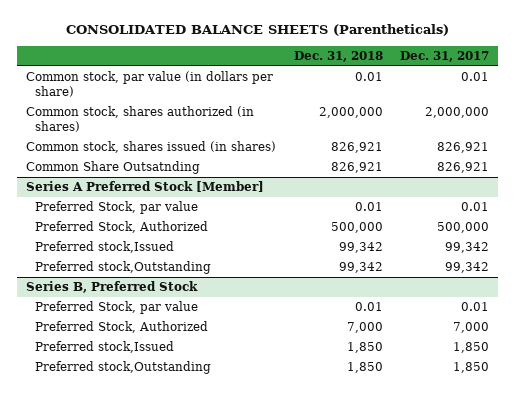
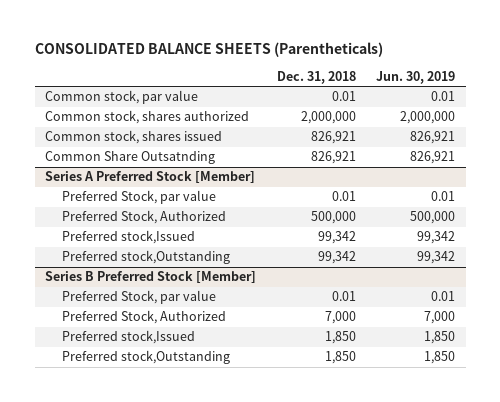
[400,50,490,62] Dec. 31, 2017 -> none
none -> [376,70,456,84] Jun. 30, 2019
[25,71,273,97] Common stock, par value (in dollars per share) -> [45,90,199,105] Common stock, par value
[25,106,254,132] Common stock, shares authorized (in shares) -> [45,110,250,125] Common stock, shares authorized
[25,141,276,154] Common stock, shares issued (in shares) -> [45,130,223,145] Common stock, shares issued
[25,281,198,294] Series B, Preferred Stock -> [45,271,257,284] Series B Preferred Stock [Member]

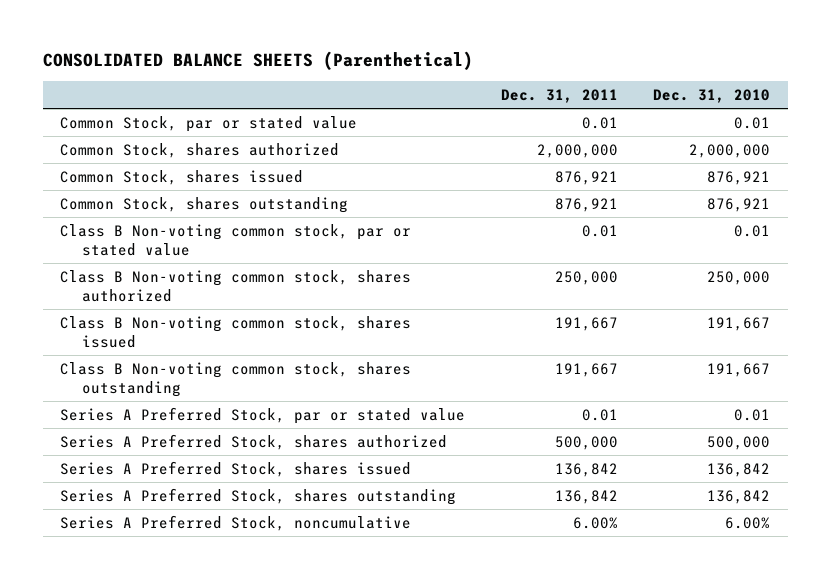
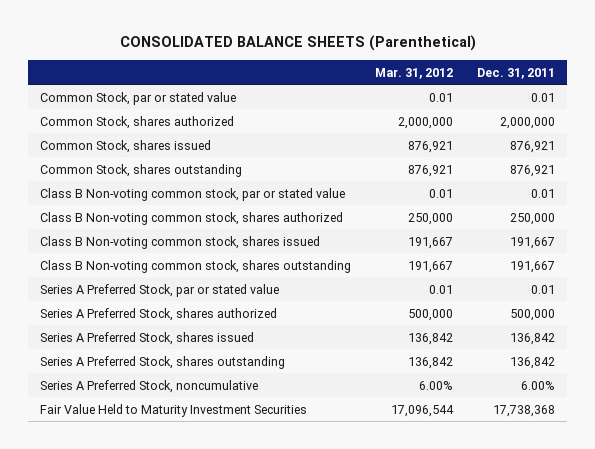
[653,88,771,103] Dec. 31, 2010 -> none
none -> [375,67,454,79] Mar. 31, 2012
none -> [40,403,308,417] Fair Value Held to Maturity Investment Securities

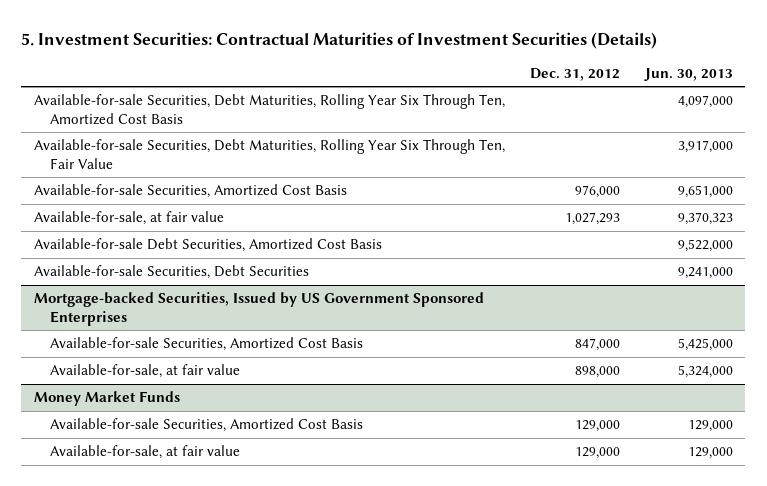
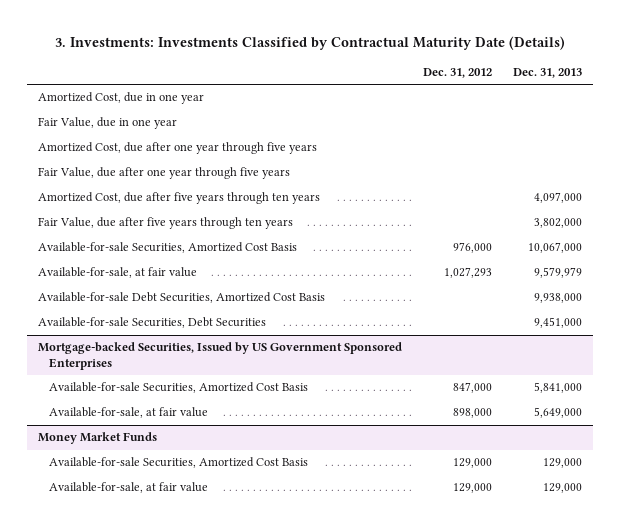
[21,31,658,49] 5. Investment Securities: Contractual Maturities of Investment Securities (Details) -> [55,35,566,50] 3. Investments: Investments Classified by Contractual Maturity Date (Details)
[643,67,733,81] Jun. 30, 2013 -> none
none -> [513,67,583,78] Dec. 31, 2013
none -> [37,92,204,105] Amortized Cost, due in one year
none -> [37,117,177,130] Fair Value, due in one year
none -> [37,142,317,155] Amortized Cost, due after one year through five years
none -> [37,167,290,180] Fair Value, due after one year through five years
[33,94,505,125] Available-for-sale Securities, Debt Maturities, Rolling Year Six Through Ten, Amortized Cost Basis -> [37,192,320,205] Amortized Cost, due after five years through ten years
[33,139,505,169] Available-for-sale Securities, Debt Maturities, Rolling Year Six Through Ten, Fair Value -> [37,217,293,230] Fair Value, due after five years through ten years

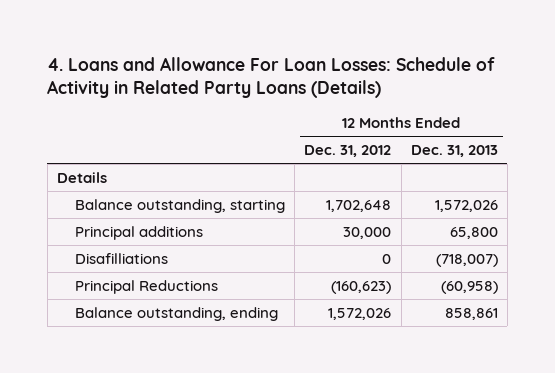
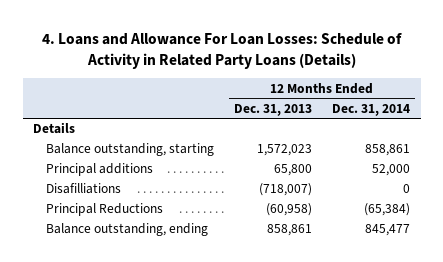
[304,144,392,157] Dec. 31, 2012 -> none
none -> [332,103,411,116] Dec. 31, 2014
[434,199,498,212] 1,572,026 -> [257,144,313,157] 1,572,023

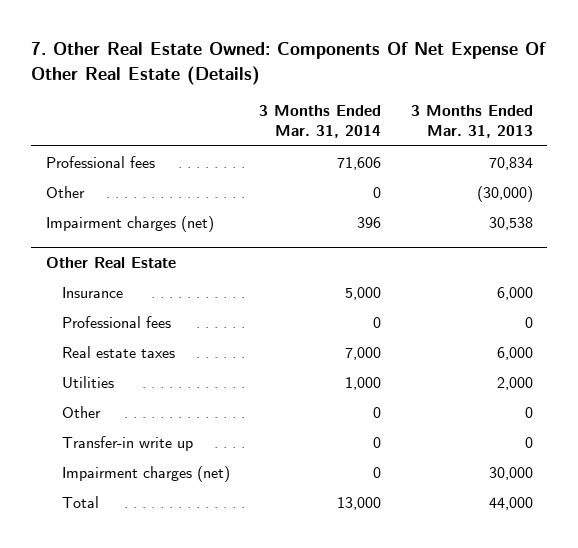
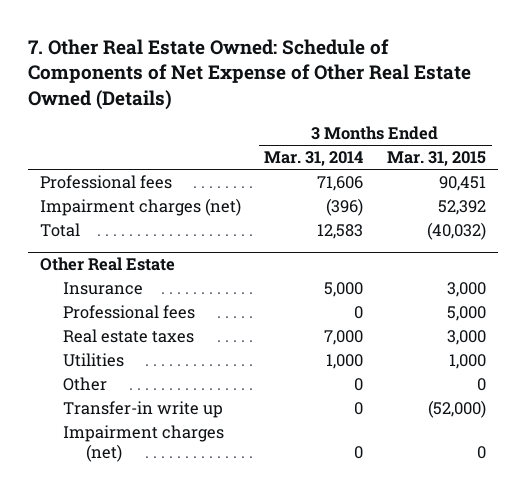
[30,42,546,85] 7. Other Real Estate Owned: Components Of Net Expense Of Other Real Estate (Details) -> [28,38,472,110] 7. Other Real Estate Owned: Schedule of Components of Net Expense of Other Real Estate Owned (Details)
[410,104,533,139] 3 Months Ended Mar. 31, 2013 -> none
none -> [387,151,487,167] Mar. 31, 2015
[45,185,85,198] Other -> none
[357,216,382,228] 396 -> [326,198,364,217] (396)
none -> [39,223,80,238] Total
[61,495,99,508] Total -> none

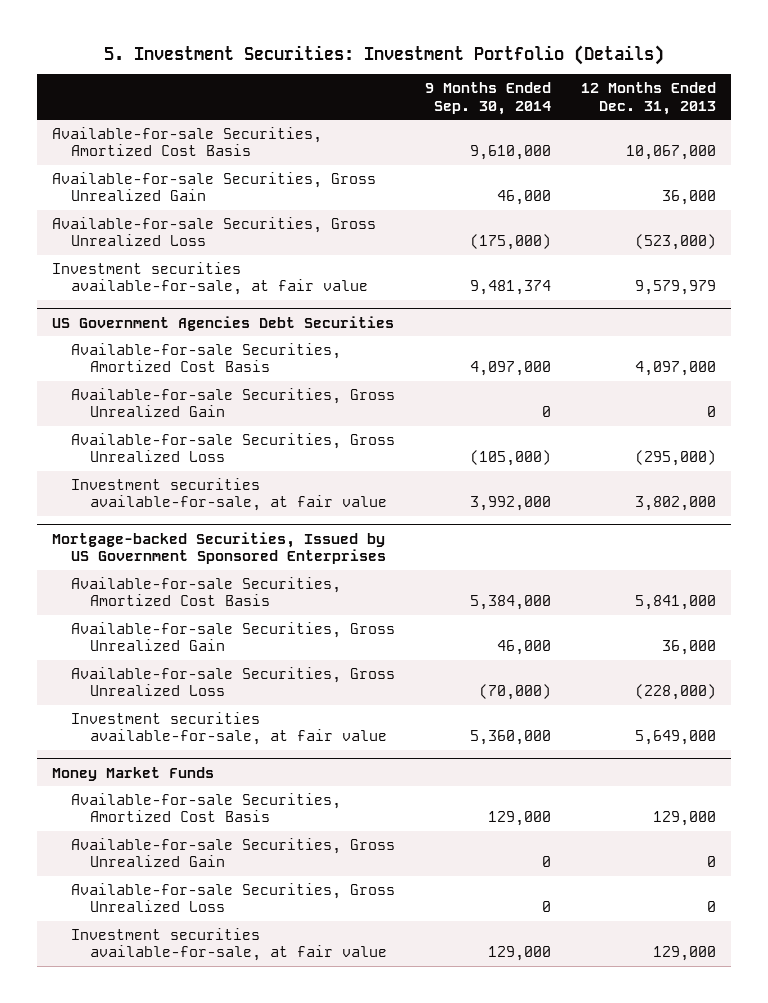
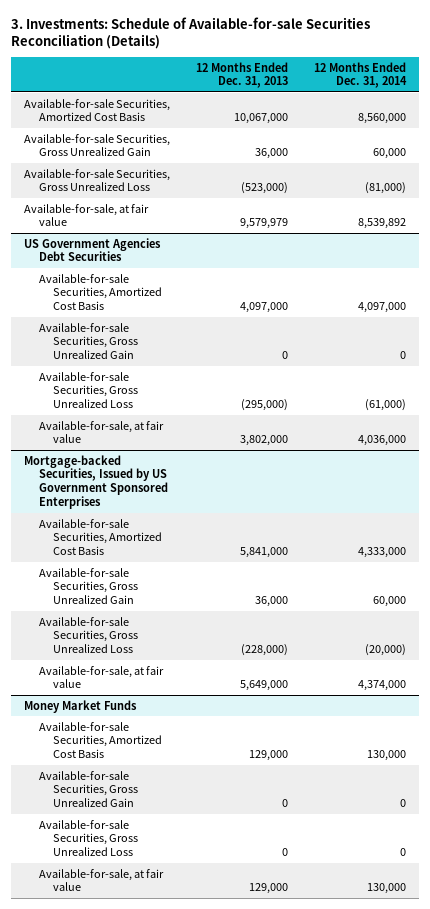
[103,44,664,65] 5. Investment Securities: Investment Portfolio (Details) -> [11,16,371,49] 3. Investments: Schedule of Available-for-sale Securities Reconciliation (Details)
[424,82,551,115] 9 Months Ended Sep. 30, 2014 -> none
none -> [313,61,407,89] 12 Months Ended Dec. 31, 2014
[51,261,369,296] Investment securities available-for-sale, at fair value -> [24,203,150,227] Available-for-sale, at fair value
[71,477,388,512] Investment securities available-for-sale, at fair value -> [38,420,164,444] Available-for-sale, at fair value
[71,711,388,746] Investment securities available-for-sale, at fair value -> [38,665,164,689] Available-for-sale, at fair value
[71,927,388,962] Investment securities available-for-sale, at fair value -> [38,868,164,892] Available-for-sale, at fair value

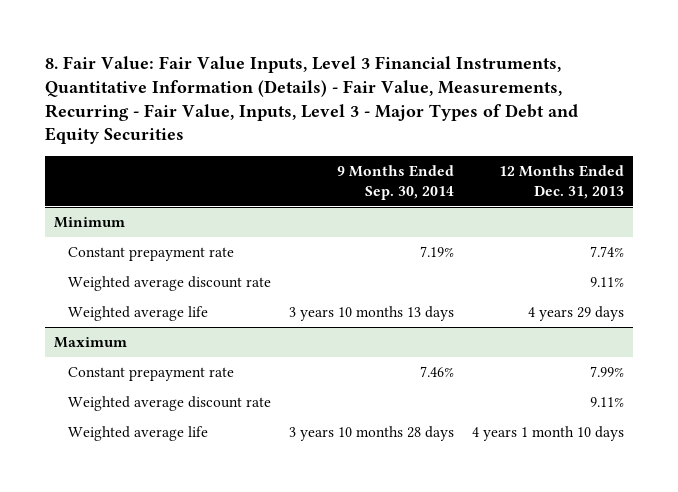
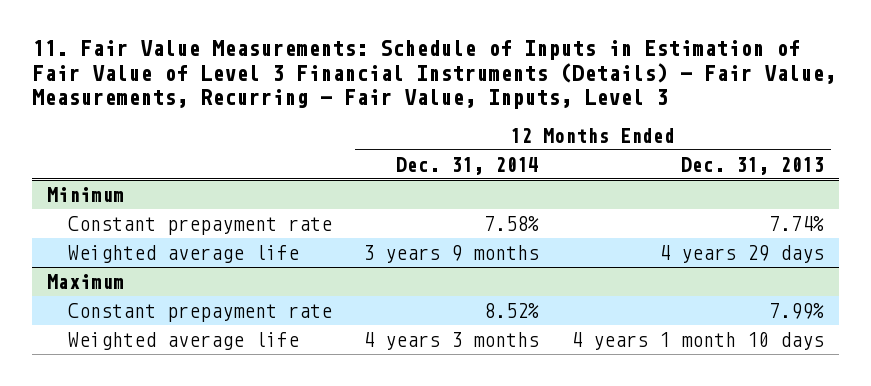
[44,55,578,145] 8. Fair Value: Fair Value Inputs, Level 3 Financial Instruments, Quantitative Information (Details) - Fair Value, Measurements, Recurring - Fair Value, Inputs, Level 3 - Major Types of Debt and Equity Securities -> [31,40,836,110] 11. Fair Value Measurements: Schedule of Inputs in Estimation of Fair Value of Level 3 Financial Instruments (Details) - Fair Value, Measurements, Recurring - Fair Value, Inputs, Level 3
[337,164,455,200] 9 Months Ended Sep. 30, 2014 -> none
none -> [396,156,540,175] Dec. 31, 2014
[68,275,272,291] Weighted average discount rate -> none
[68,395,272,411] Weighted average discount rate -> none

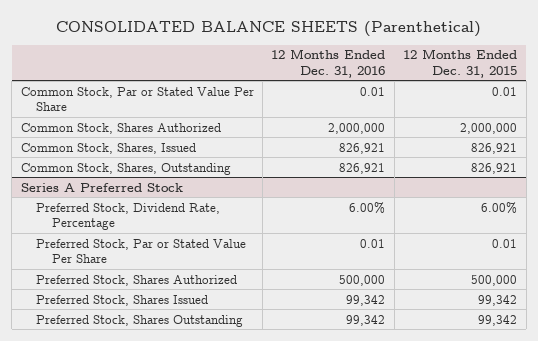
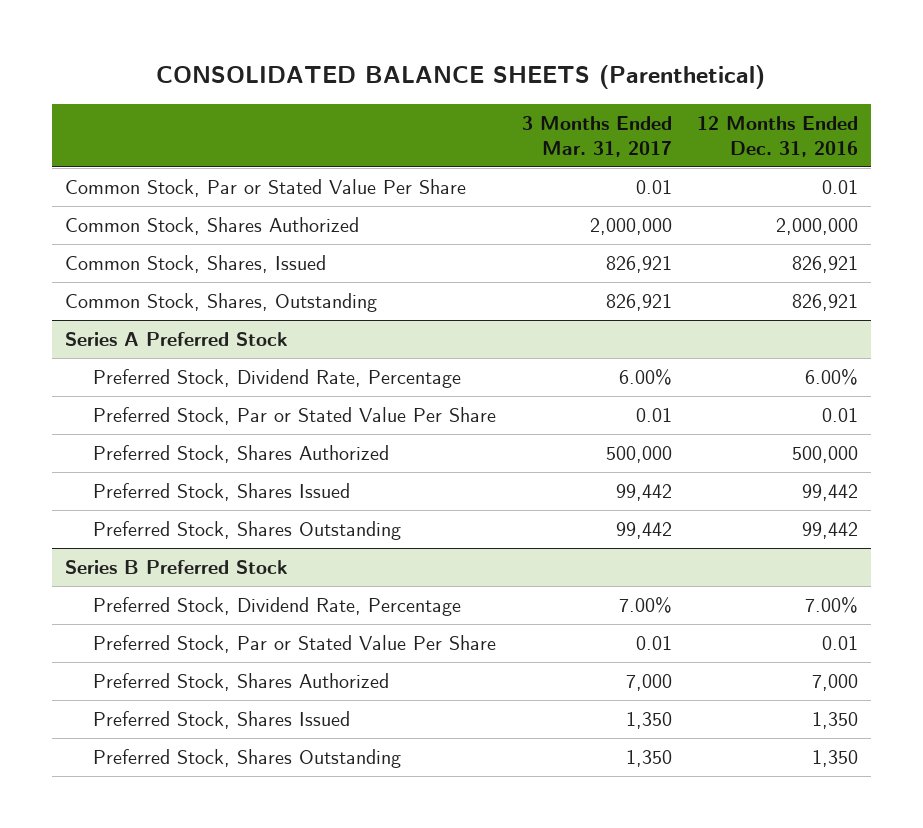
[403,49,518,78] 12 Months Ended Dec. 31, 2015 -> none
none -> [521,115,672,157] 3 Months Ended Mar. 31, 2017
[346,294,386,306] 99,342 -> [802,484,859,502] 99,442
[346,314,386,326] 99,342 -> [802,522,859,540] 99,442
none -> [64,560,288,575] Series B Preferred Stock
none -> [93,597,462,617] Preferred Stock, Dividend Rate, Percentage
none -> [93,635,497,654] Preferred Stock, Par or Stated Value Per Share
none -> [93,673,390,692] Preferred Stock, Shares Authorized
none -> [93,711,351,730] Preferred Stock, Shares Issued
none -> [93,749,402,769] Preferred Stock, Shares Outstanding

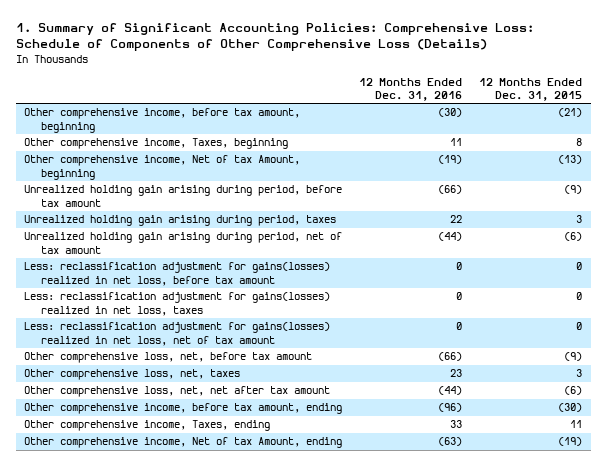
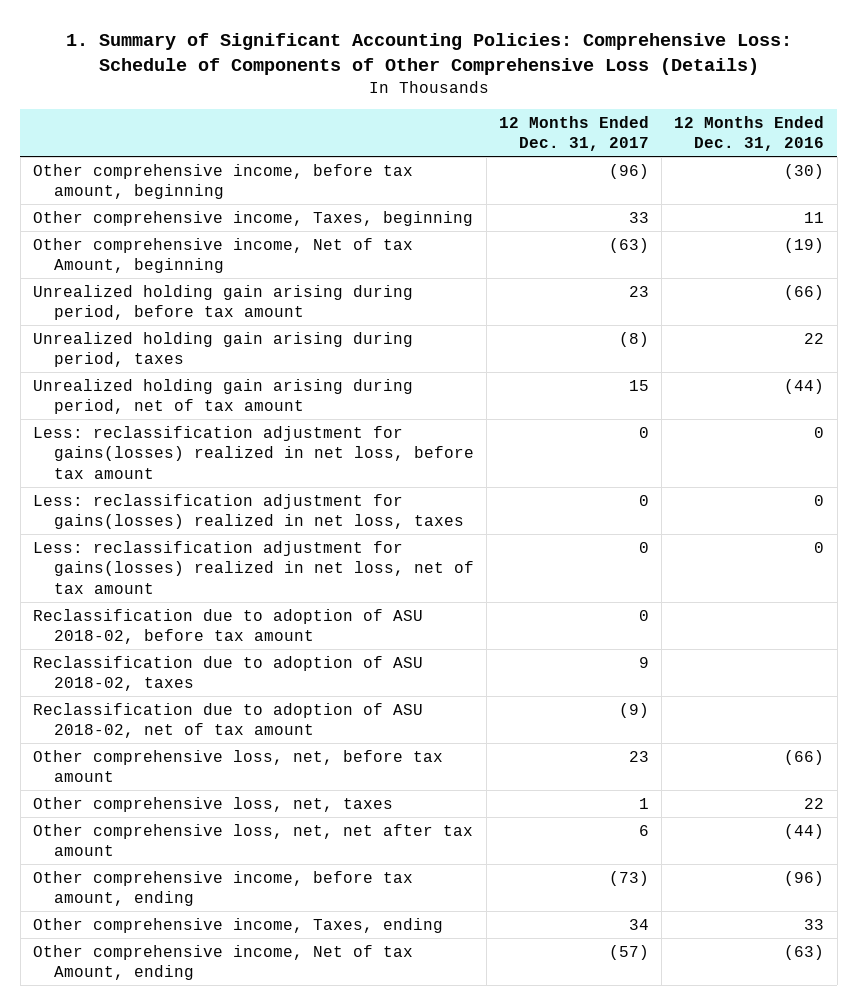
[479,77,583,101] 12 Months Ended Dec. 31, 2015 -> none
none -> [499,115,650,152] 12 Months Ended Dec. 31, 2017
none -> [33,608,424,645] Reclassification due to adoption of ASU 2018-02, before tax amount
none -> [33,655,424,692] Reclassification due to adoption of ASU 2018-02, taxes
none -> [33,702,424,739] Reclassification due to adoption of ASU 2018-02, net of tax amount
[450,369,463,378] 23 -> [804,797,825,809] 22

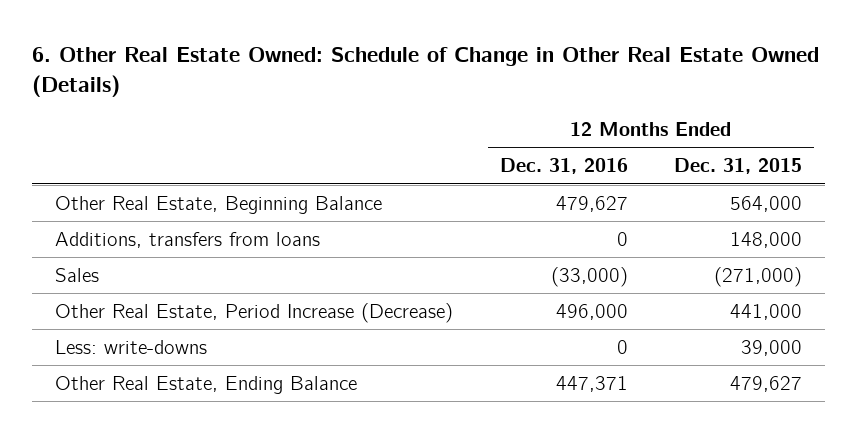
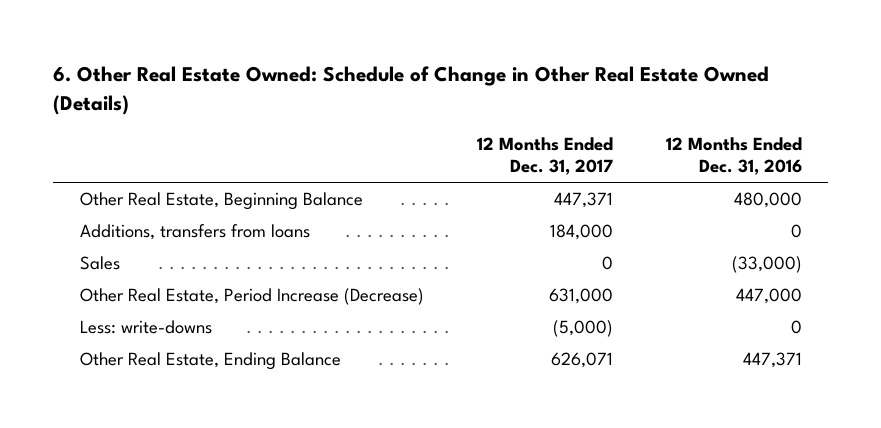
[674,158,803,175] Dec. 31, 2015 -> none
none -> [476,137,613,176] 12 Months Ended Dec. 31, 2017
[555,195,628,212] 479,627 -> [733,191,802,208] 480,000
[555,303,628,320] 496,000 -> [735,287,802,304] 447,000

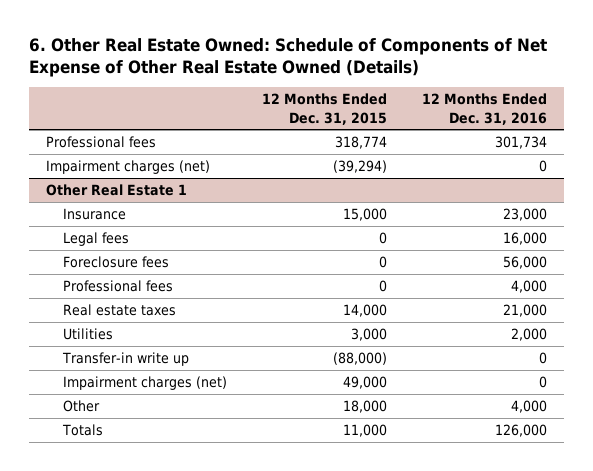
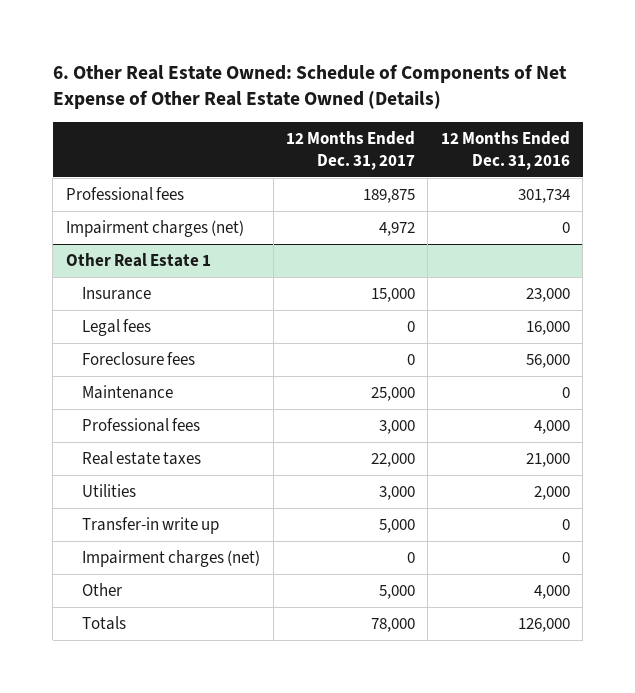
[261,93,387,125] 12 Months Ended Dec. 31, 2015 -> none
none -> [286,131,416,170] 12 Months Ended Dec. 31, 2017
none -> [82,384,174,399] Maintenance

